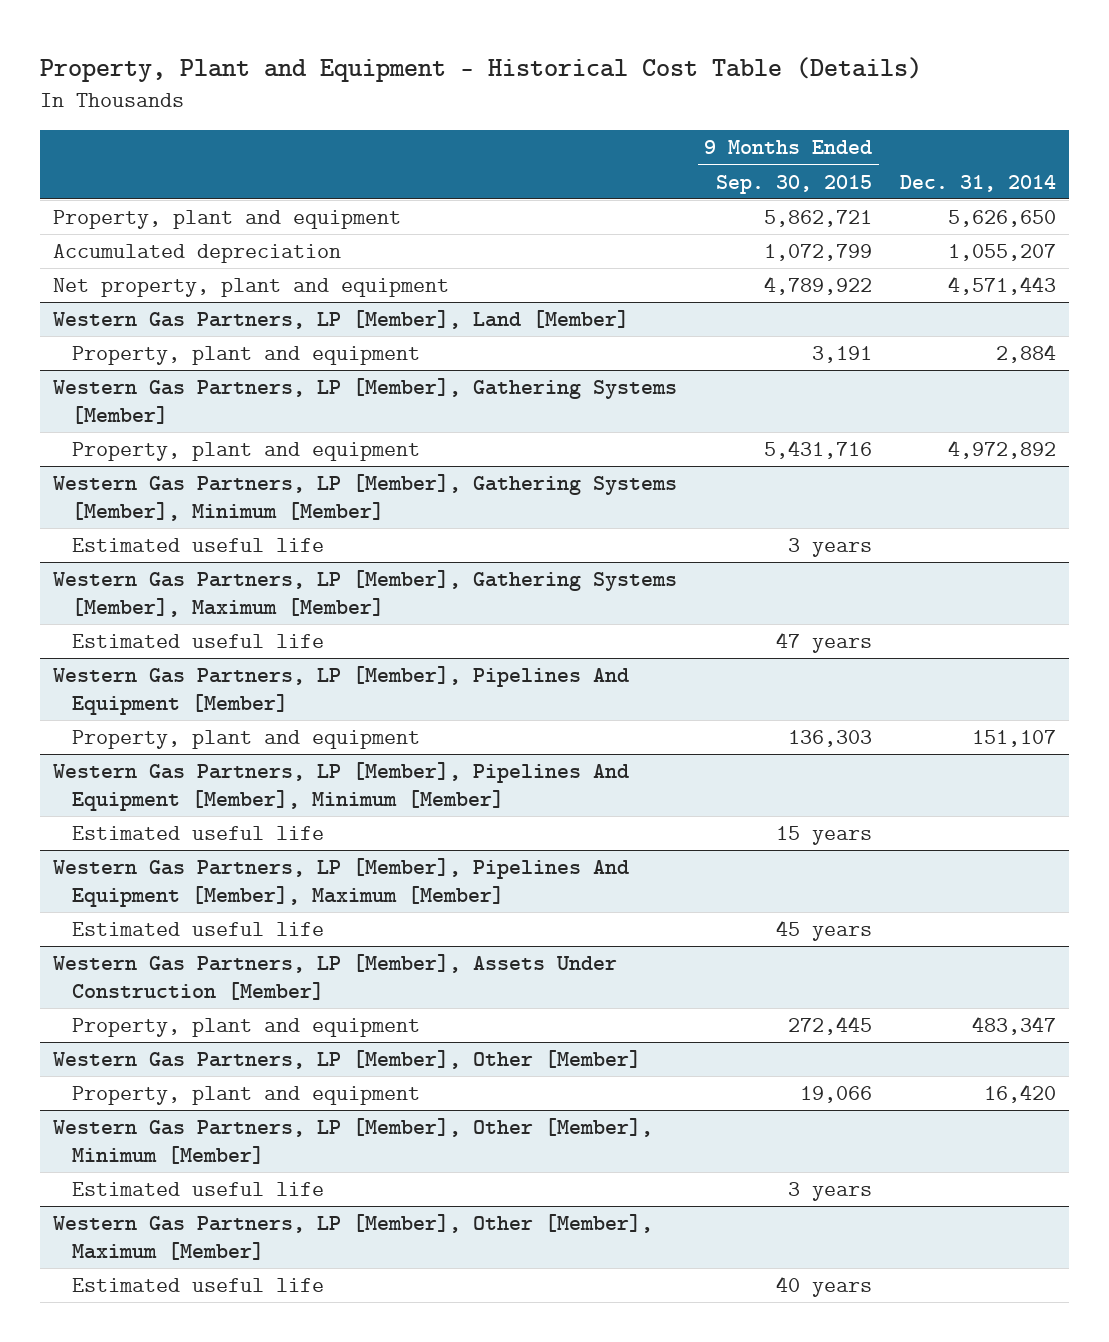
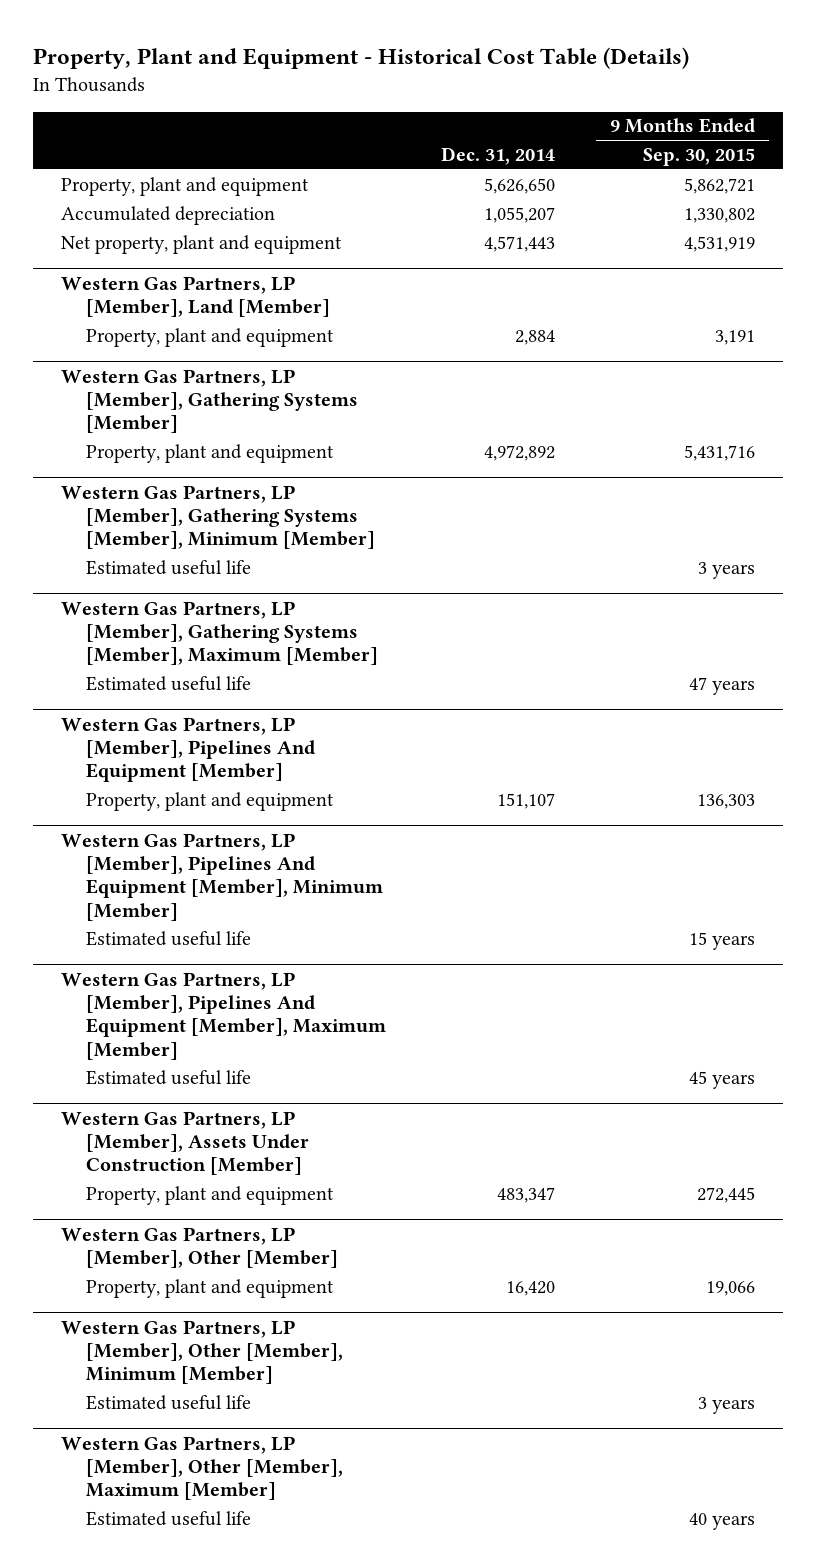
[764,244,873,262] 1,072,799 -> [684,207,756,223] 1,330,802
[764,276,873,296] 4,789,922 -> [684,235,756,252] 4,531,919

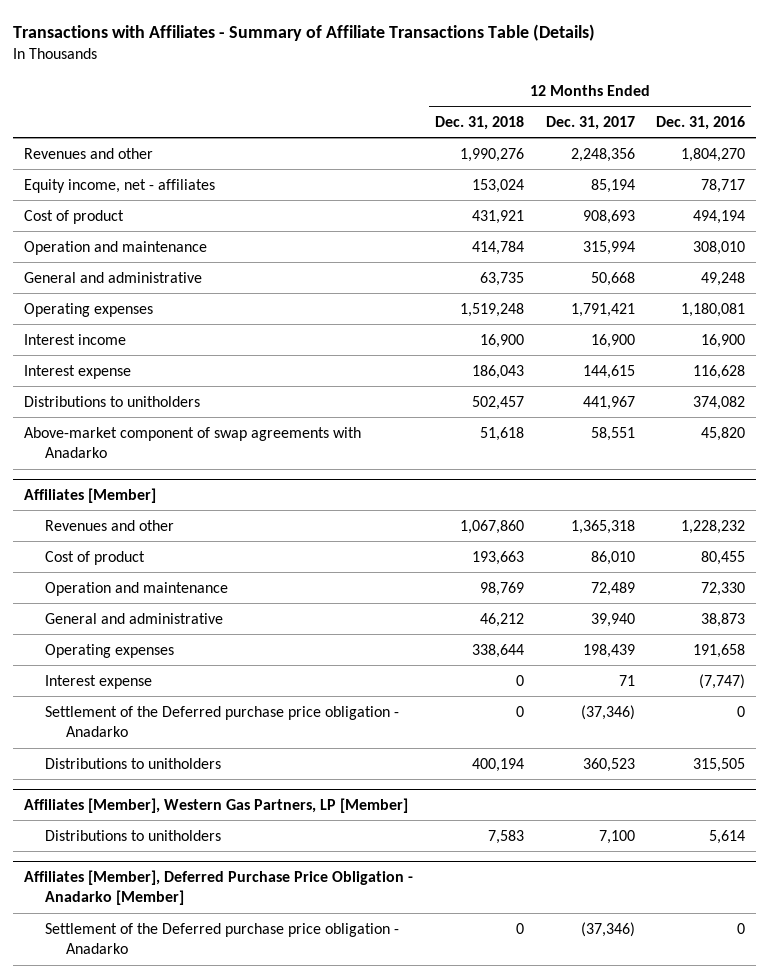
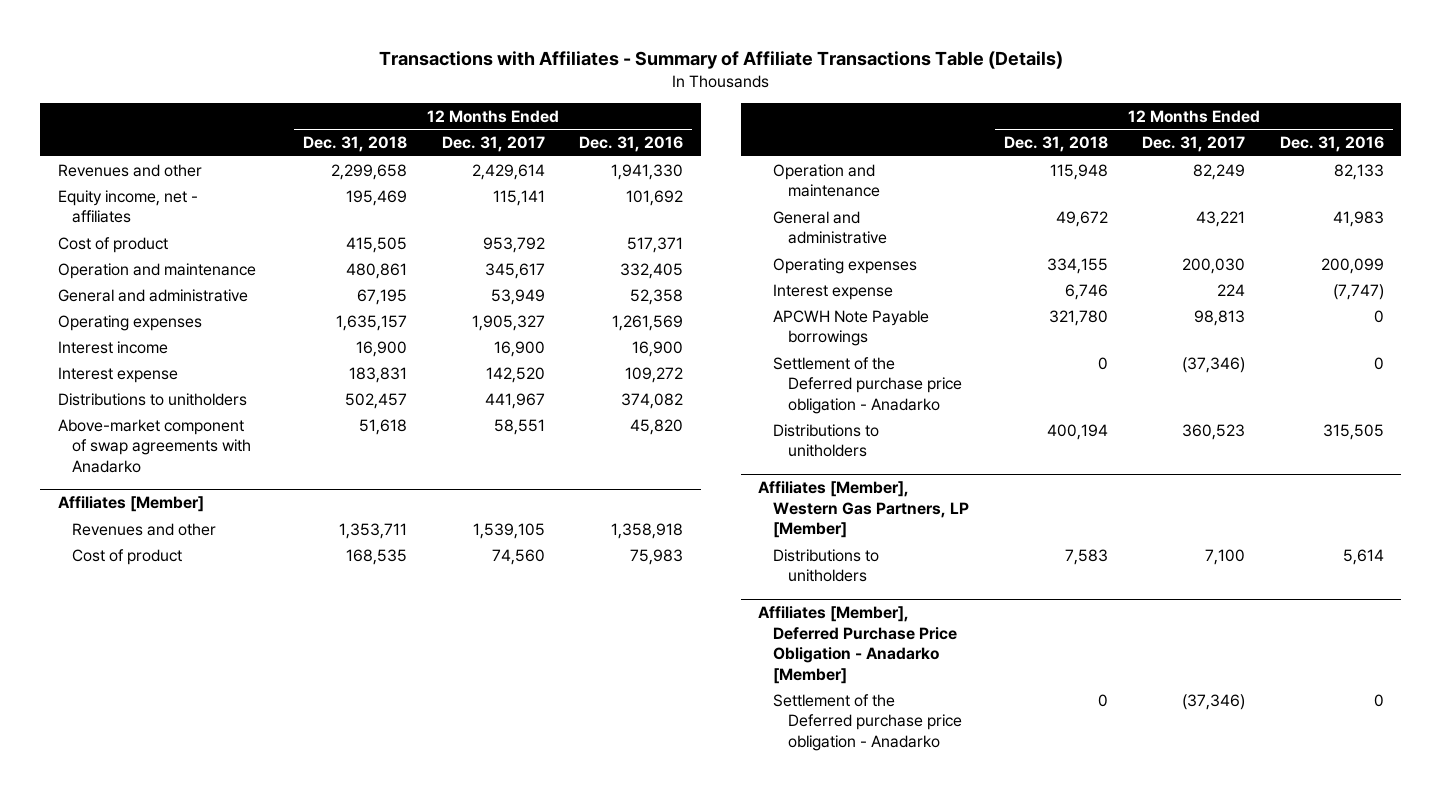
[459,147,524,162] 1,990,276 -> [331,163,408,180] 2,299,658
[570,147,635,162] 2,248,356 -> [471,163,545,180] 2,429,614
[681,147,746,162] 1,804,270 -> [611,163,684,180] 1,941,330
[471,178,524,193] 153,024 -> [346,189,408,206] 195,469
[590,178,635,193] 85,194 -> [492,189,545,206] 115,141
[701,178,746,193] 78,717 -> [626,189,684,206] 101,692
[471,209,524,224] 431,921 -> [346,236,408,253] 415,505
[582,209,635,224] 908,693 -> [482,236,545,253] 953,792
[693,209,746,224] 494,194 -> [627,236,684,253] 517,371
[471,240,524,255] 414,784 -> [346,262,408,279] 480,861
[582,240,635,255] 315,994 -> [484,262,545,279] 345,617
[693,240,746,255] 308,010 -> [620,262,684,279] 332,405
[479,271,524,286] 63,735 -> [357,288,408,305] 67,195
[590,271,635,286] 50,668 -> [490,288,545,305] 53,949
[701,271,746,286] 49,248 -> [630,288,684,305] 52,358
[459,302,524,317] 1,519,248 -> [336,314,408,331] 1,635,157
[570,302,635,317] 1,791,421 -> [471,314,545,331] 1,905,327
[681,302,746,317] 1,180,081 -> [612,314,684,331] 1,261,569
[471,364,524,379] 186,043 -> [349,366,408,383] 183,831
[582,364,635,379] 144,615 -> [485,366,545,383] 142,520
[693,364,746,379] 116,628 -> [625,366,684,383] 109,272
[459,519,524,534] 1,067,860 -> [339,522,408,539] 1,353,711
[570,519,635,534] 1,365,318 -> [472,522,545,539] 1,539,105
[681,519,746,534] 1,228,232 -> [611,522,684,539] 1,358,918
[471,550,524,565] 193,663 -> [346,548,408,565] 168,535
[590,550,635,565] 86,010 -> [491,548,545,565] 74,560
[701,550,746,565] 80,455 -> [630,548,684,565] 75,983
[479,581,524,596] 98,769 -> [1049,163,1108,180] 115,948
[590,581,635,596] 72,489 -> [1193,163,1246,180] 82,249
[701,581,746,596] 72,330 -> [1334,163,1385,180] 82,133
[479,612,524,627] 46,212 -> [1055,210,1108,227] 49,672
[590,612,635,627] 39,940 -> [1196,210,1246,227] 43,221
[701,612,746,627] 38,873 -> [1333,210,1385,227] 41,983
[471,643,524,658] 338,644 -> [1046,257,1108,274] 334,155
[582,643,635,658] 198,439 -> [1182,257,1246,274] 200,030
[693,643,746,658] 191,658 -> [1321,257,1385,274] 200,099
[515,674,524,686] 0 -> [1064,283,1108,300] 6,746
[618,674,635,686] 71 -> [1217,283,1246,296] 224
none -> [773,309,930,347] APCWH Note Payable borrowings

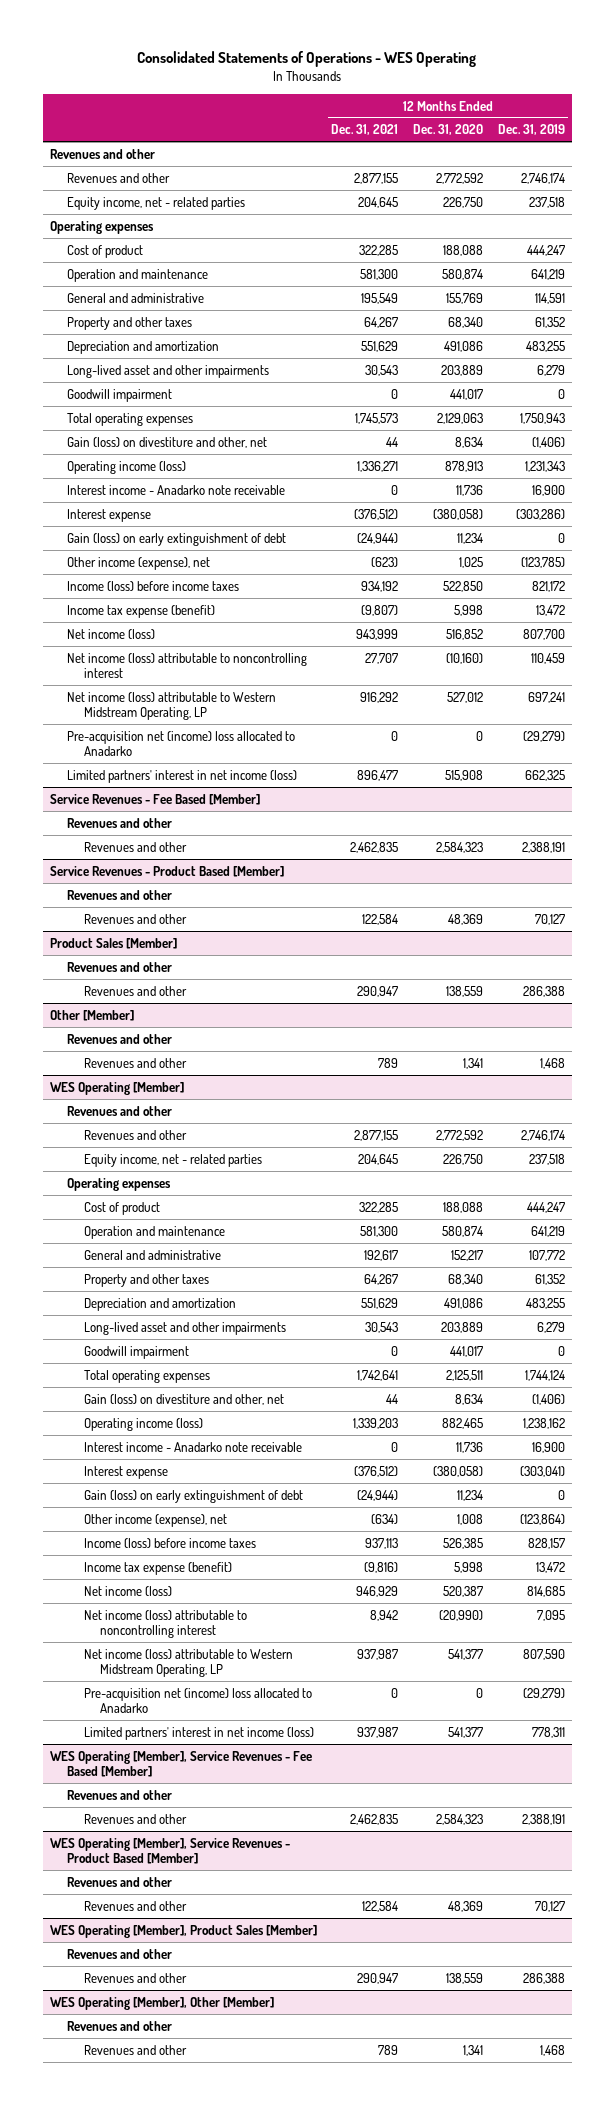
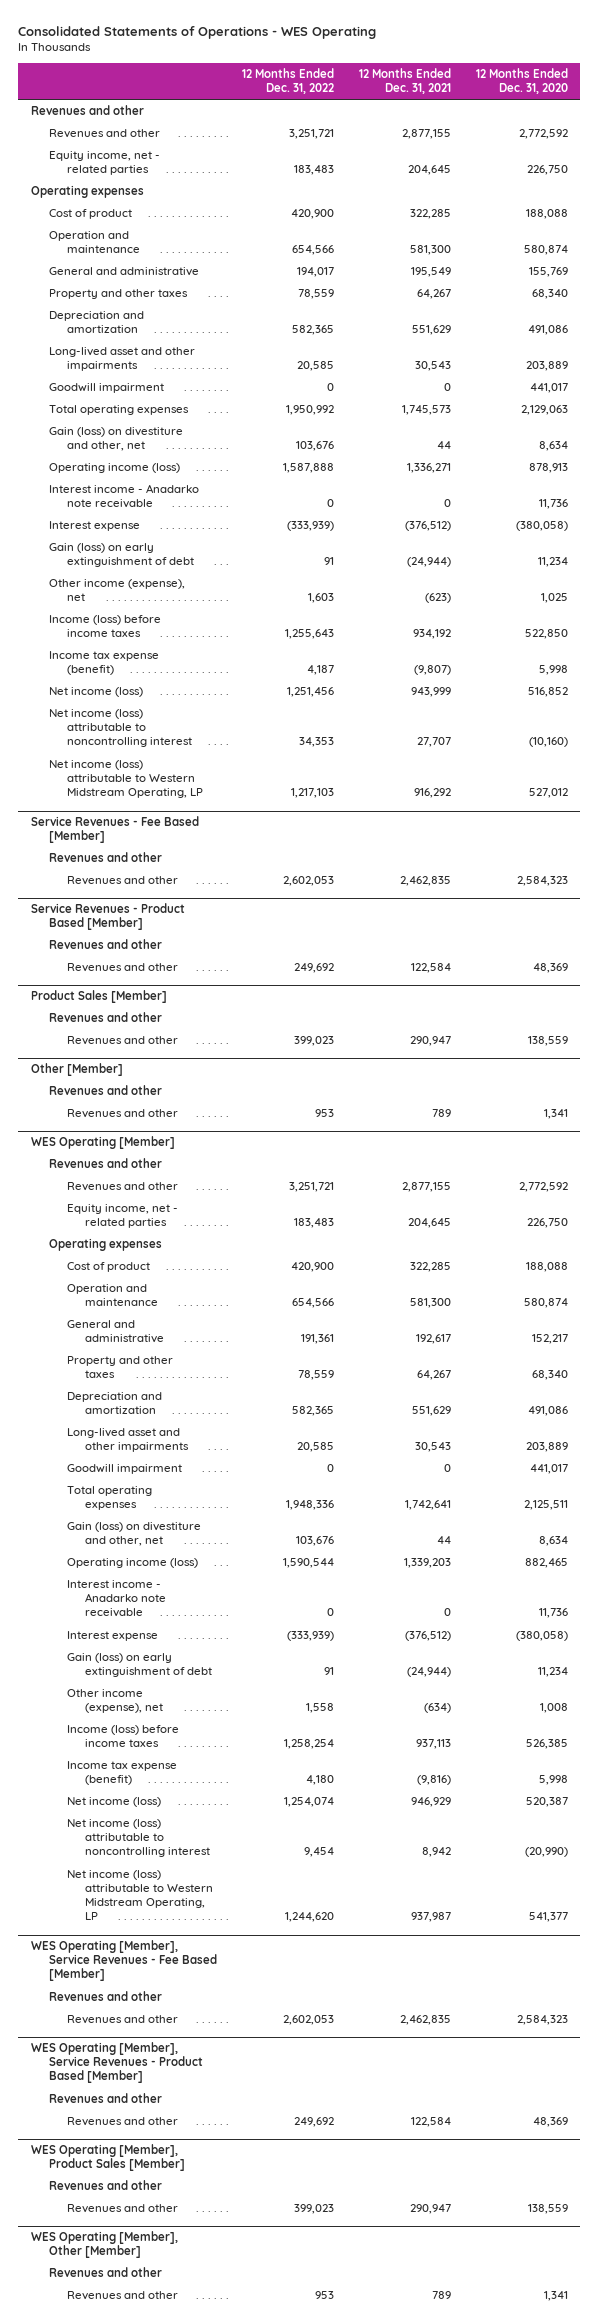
[497,124,565,136] Dec. 31, 2019 -> none
none -> [241,67,334,95] 12 Months Ended Dec. 31, 2022
[66,730,295,757] Pre-acquisition net (income) loss allocated to Anadarko -> none
[66,769,297,783] Limited partners' interest in net income (loss) -> none
[83,1687,312,1714] Pre-acquisition net (income) loss allocated to Anadarko -> none
[83,1726,314,1740] Limited partners' interest in net income (loss) -> none

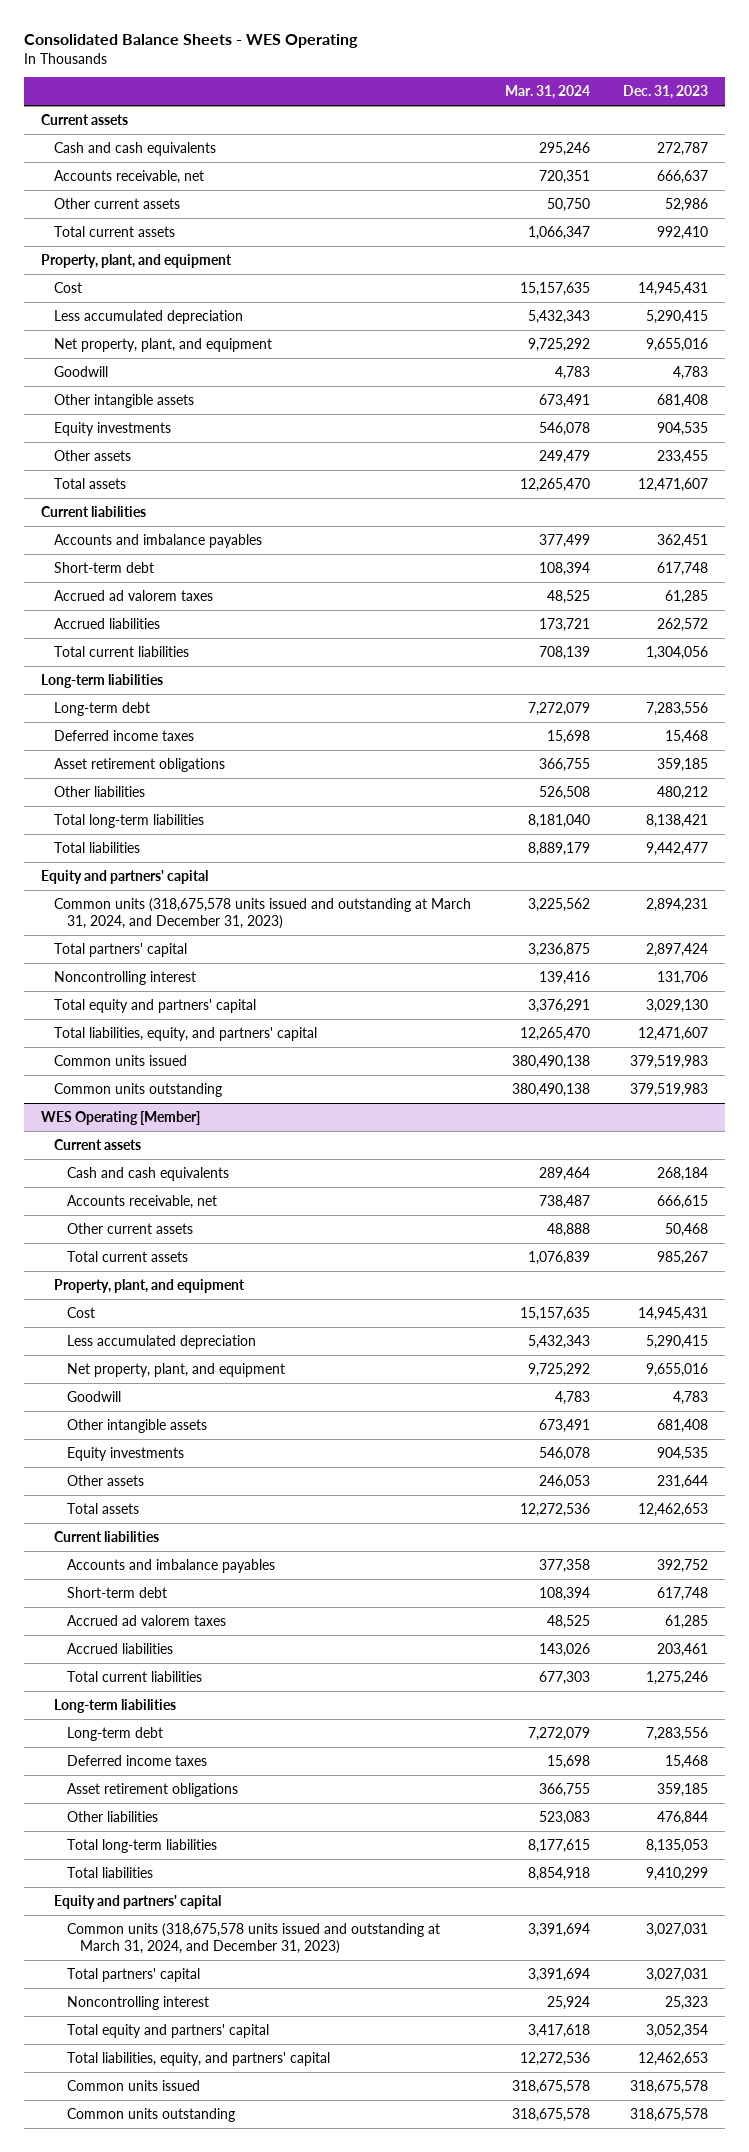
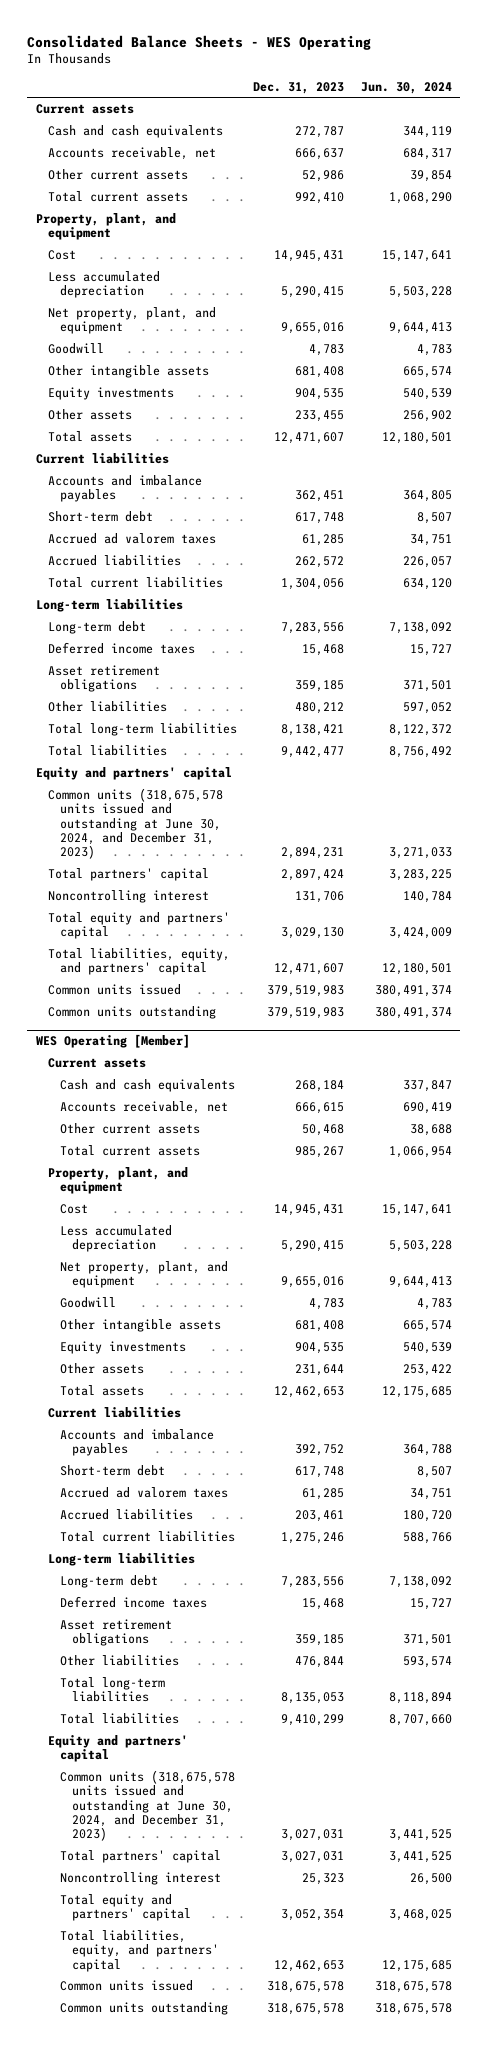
[504,85,590,100] Mar. 31, 2024 -> none
none -> [360,81,452,94] Jun. 30, 2024
[53,897,471,930] Common units (318,675,578 units issued and outstanding at March 31, 2024, and December 31, 2023) -> [47,788,223,860] Common units (318,675,578 units issued and outstanding at June 30, 2024, and December 31, 2023)
[66,1922,440,1955] Common units (318,675,578 units issued and outstanding at March 31, 2024, and December 31, 2023) -> [60,1770,236,1842] Common units (318,675,578 units issued and outstanding at June 30, 2024, and December 31, 2023)

